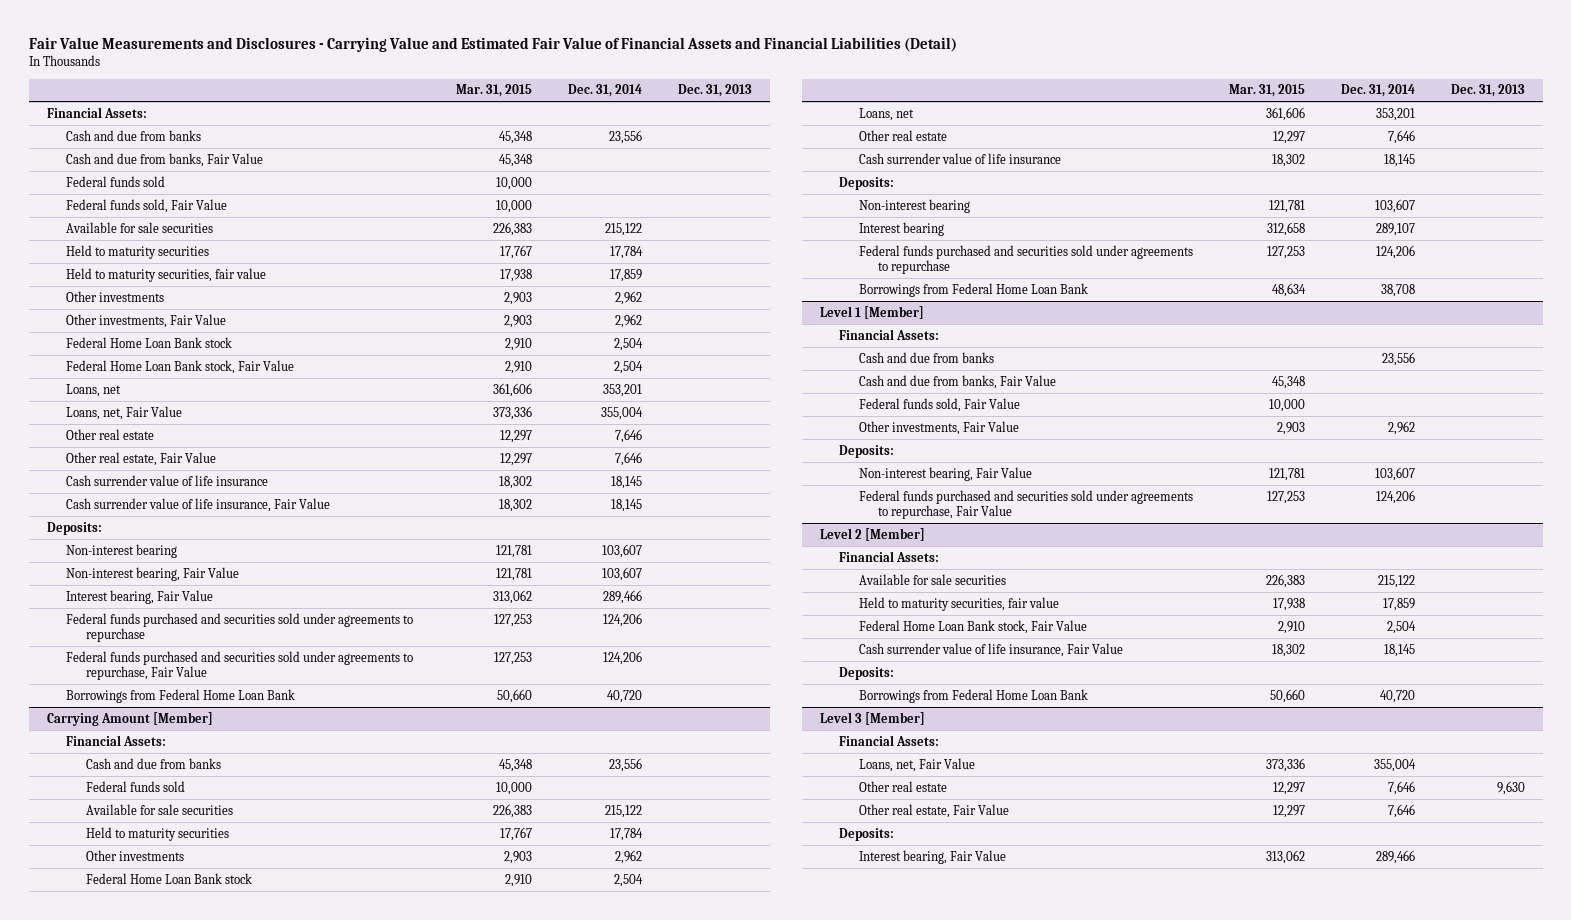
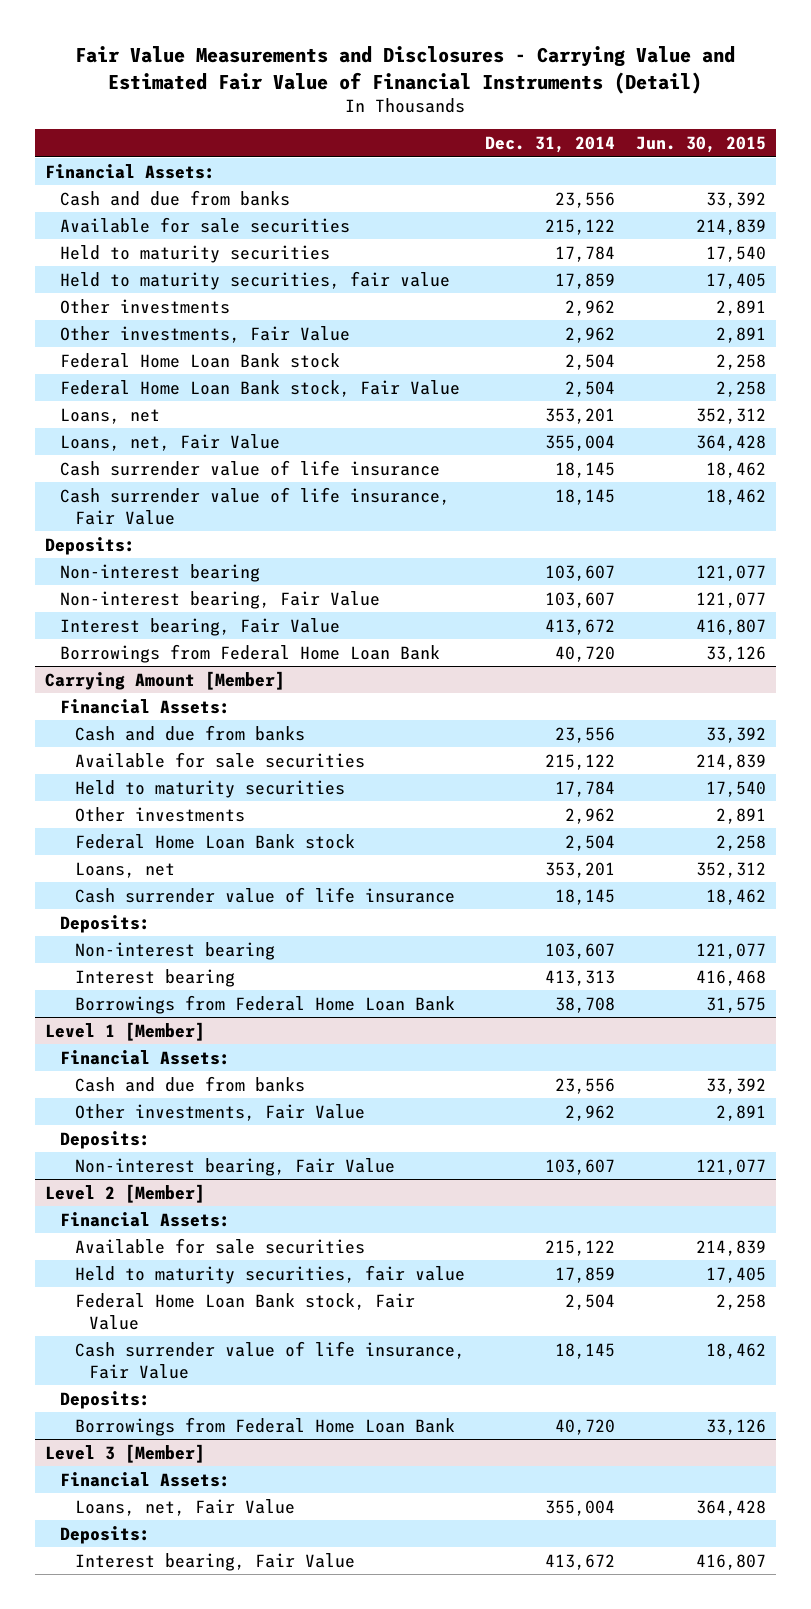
[28,36,957,52] Fair Value Measurements and Disclosures - Carrying Value and Estimated Fair Value of Financial Assets and Financial Liabilities (Detail) -> [75,45,736,94] Fair Value Measurements and Disclosures - Carrying Value and Estimated Fair Value of Financial Instruments (Detail)
[455,84,532,98] Mar. 31, 2015 -> none
[677,84,752,98] Dec. 31, 2013 -> none
none -> [635,136,766,154] Jun. 30, 2015
[66,152,264,167] Cash and due from banks, Fair Value -> none
[66,175,166,187] Federal funds sold -> none
[66,198,228,213] Federal funds sold, Fair Value -> none
[66,428,155,440] Other real estate -> none
[66,451,217,466] Other real estate, Fair Value -> none
[66,612,414,643] Federal funds purchased and securities sold under agreements to repurchase -> none
[66,650,414,681] Federal funds purchased and securities sold under agreements to repurchase, Fair Value -> none
[602,589,642,604] 289,466 -> [545,618,616,635] 413,672
[85,780,185,792] Federal funds sold -> none
[858,129,947,141] Other real estate -> none
[858,244,1193,275] Federal funds purchased and securities sold under agreements to repurchase -> none
[1375,222,1415,236] 289,107 -> [545,969,616,986] 413,313
[858,374,1056,389] Cash and due from banks, Fair Value -> none
[858,397,1020,412] Federal funds sold, Fair Value -> none
[858,489,1193,520] Federal funds purchased and securities sold under agreements to repurchase, Fair Value -> none
[858,780,947,792] Other real estate -> none
[858,803,1009,818] Other real estate, Fair Value -> none
[1375,849,1415,864] 289,466 -> [545,1553,616,1570] 413,672

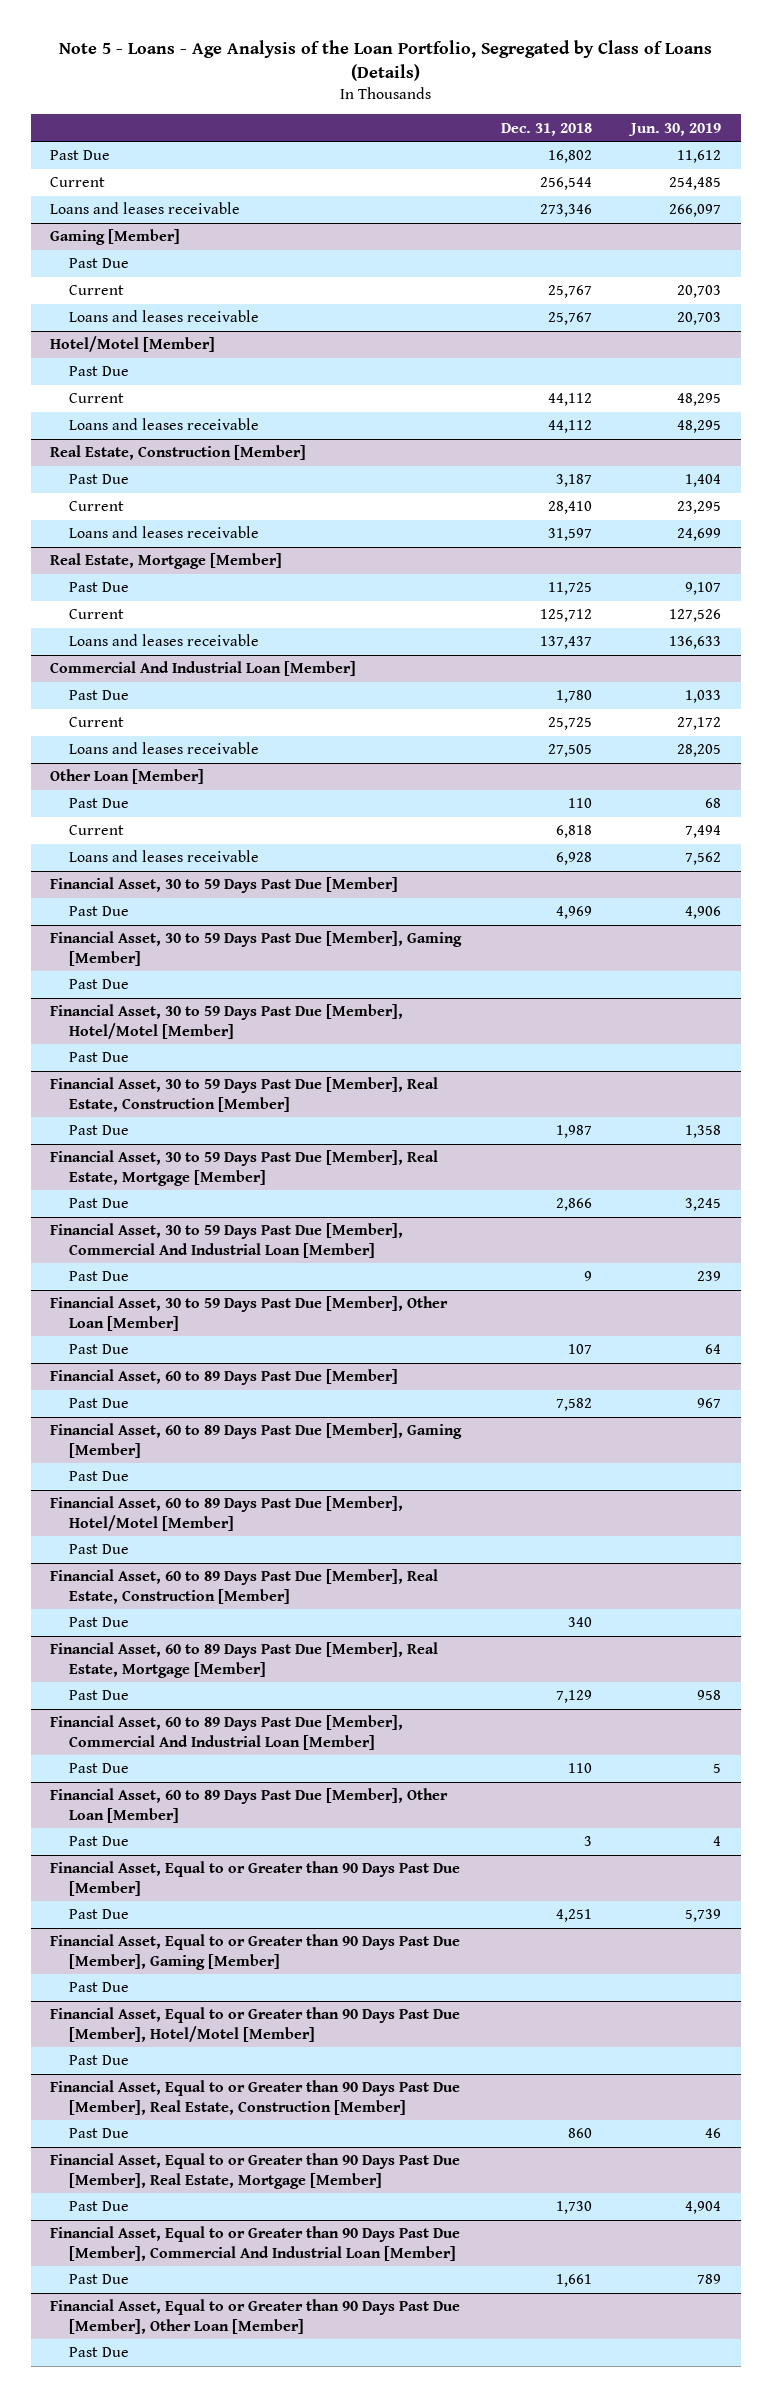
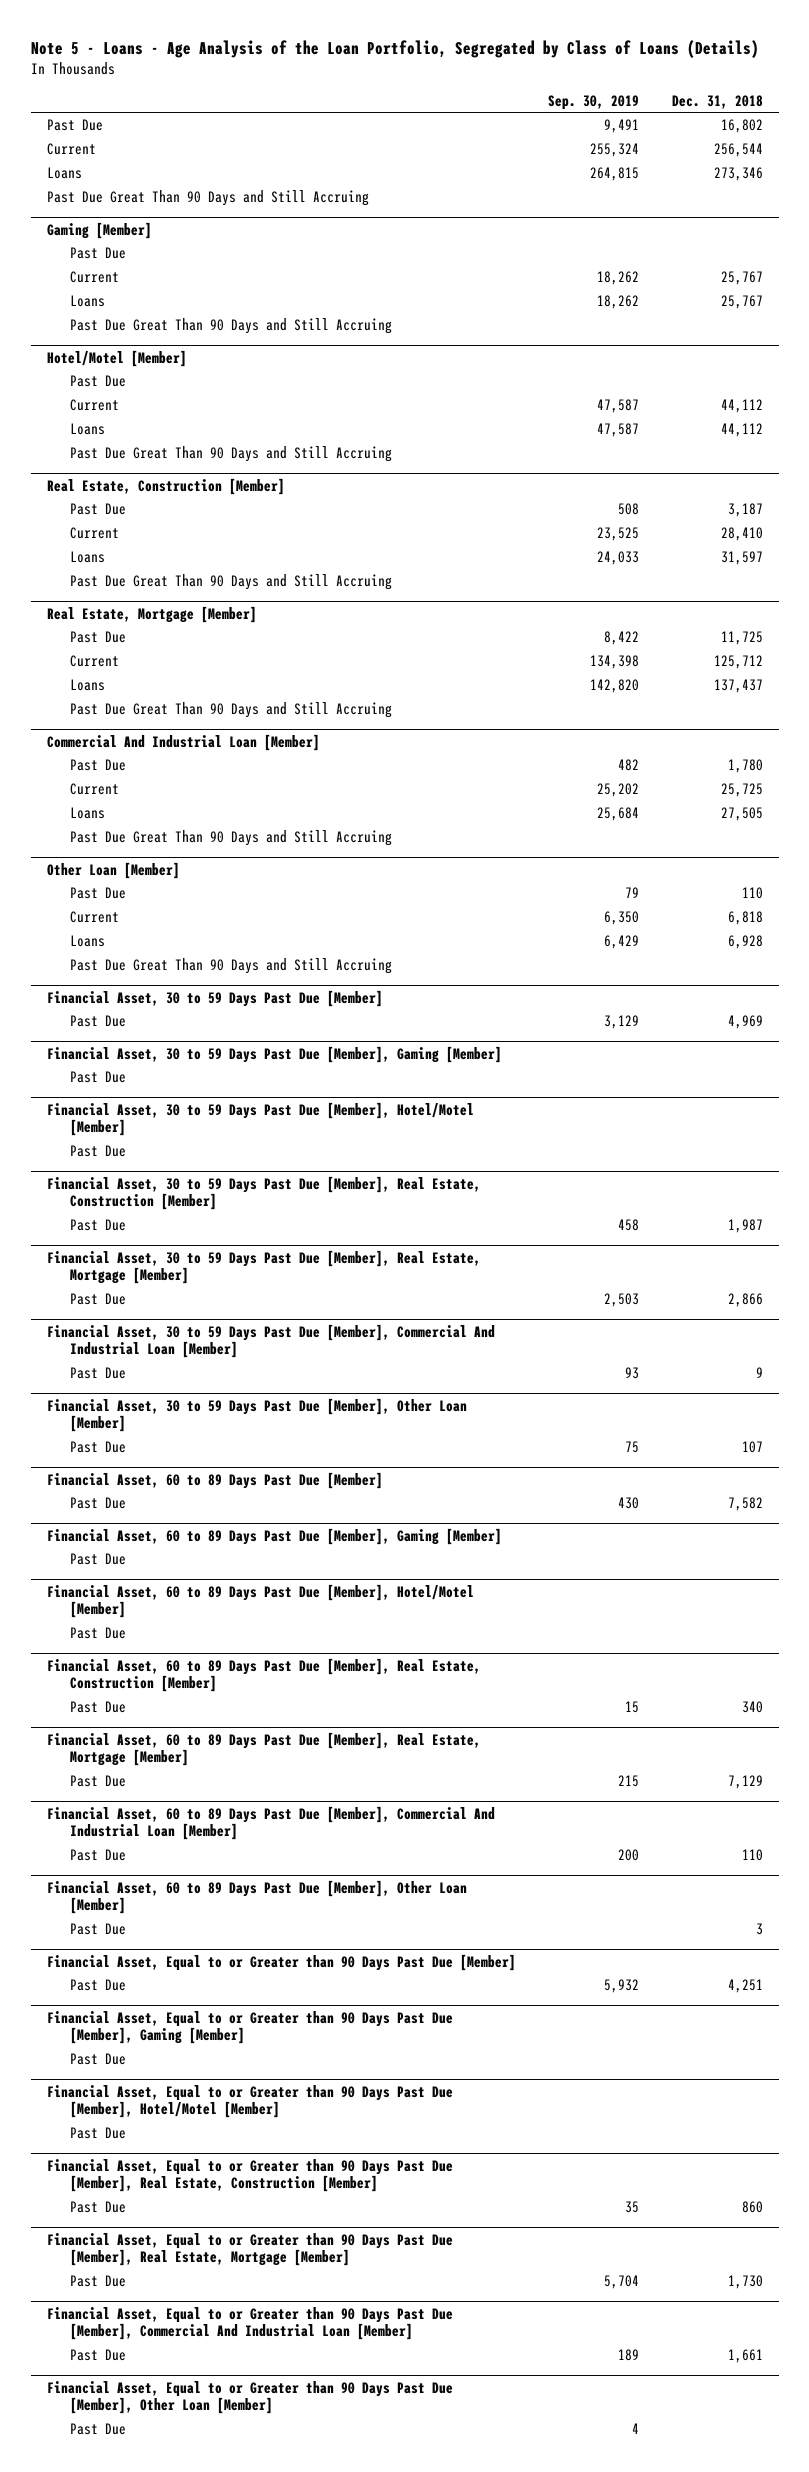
[628,122,722,136] Jun. 30, 2019 -> none
none -> [548,94,640,110] Sep. 30, 2019
[50,202,241,215] Loans and leases receivable -> [46,166,82,179] Loans
none -> [46,189,369,206] Past Due Great Than 90 Days and Still Accruing
[68,310,259,323] Loans and leases receivable -> [69,294,105,307] Loans
none -> [69,317,392,334] Past Due Great Than 90 Days and Still Accruing
[68,418,259,431] Loans and leases receivable -> [69,422,105,435] Loans
none -> [69,445,392,462] Past Due Great Than 90 Days and Still Accruing
[68,526,259,539] Loans and leases receivable -> [69,550,105,563] Loans
none -> [69,573,392,590] Past Due Great Than 90 Days and Still Accruing
[68,634,259,647] Loans and leases receivable -> [69,678,105,691] Loans
none -> [69,701,392,718] Past Due Great Than 90 Days and Still Accruing
[68,742,259,755] Loans and leases receivable -> [69,806,105,819] Loans
none -> [69,829,392,846] Past Due Great Than 90 Days and Still Accruing
[68,850,259,863] Loans and leases receivable -> [69,934,105,947] Loans
none -> [69,957,392,974] Past Due Great Than 90 Days and Still Accruing

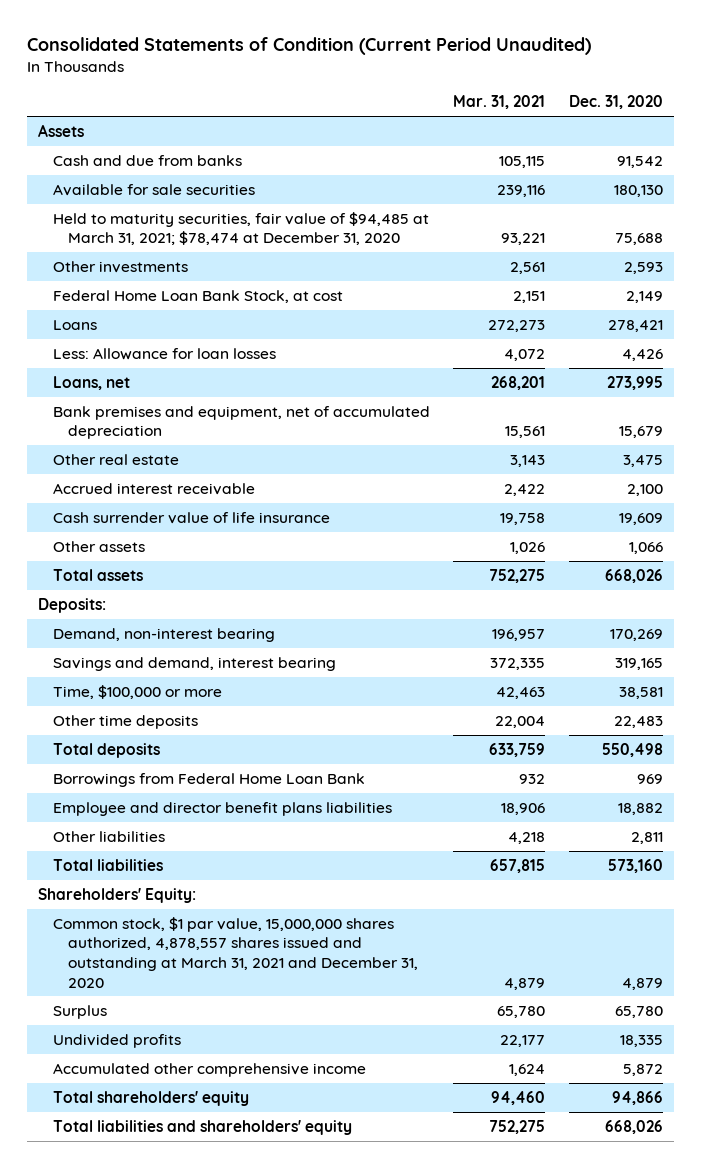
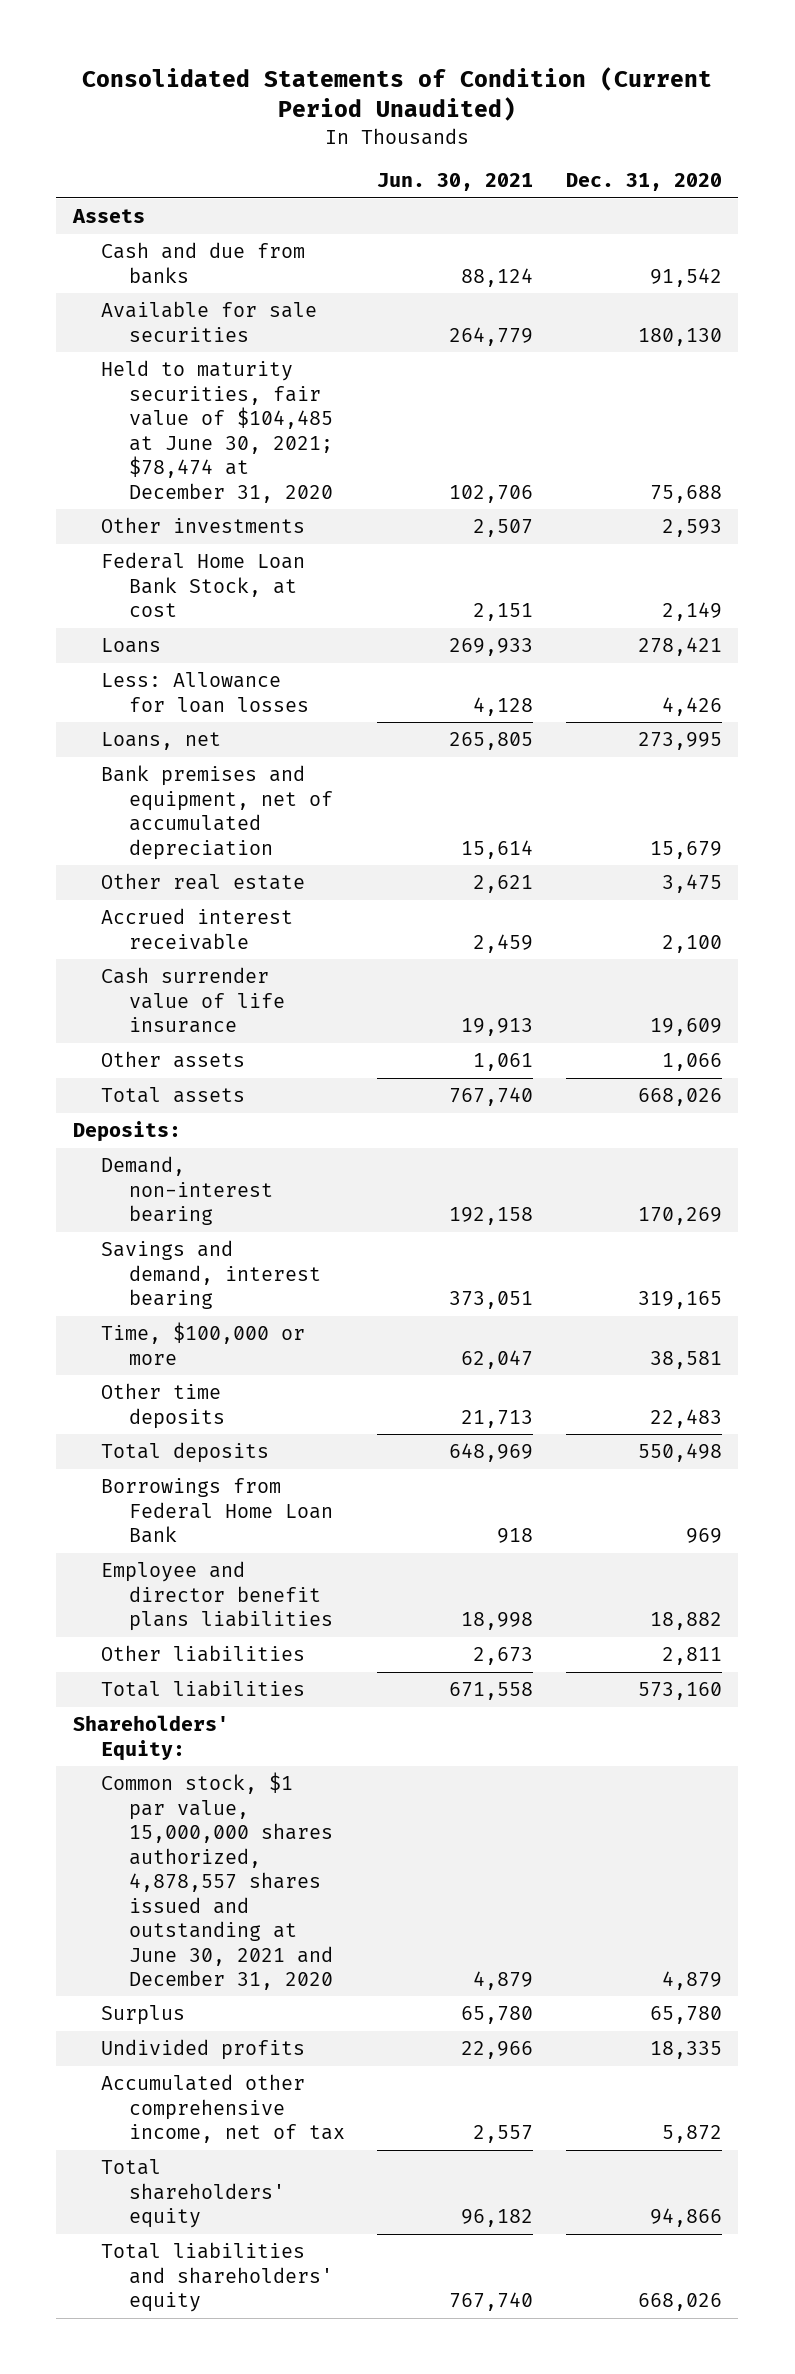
[453,95,546,110] Mar. 31, 2021 -> none
none -> [377,173,534,192] Jun. 30, 2021
[53,211,430,246] Held to maturity securities, fair value of $94,485 at March 31, 2021; $78,474 at December 31, 2020 -> [100,360,333,503] Held to maturity securities, fair value of $104,485 at June 30, 2021; $78,474 at December 31, 2020
[53,916,418,988] Common stock, $1 par value, 15,000,000 shares authorized, 4,878,557 shares issued and outstanding at March 31, 2021 and December 31, 2020 -> [100,1772,333,1990] Common stock, $1 par value, 15,000,000 shares authorized, 4,878,557 shares issued and outstanding at June 30, 2021 and December 31, 2020
[53,1062,367,1077] Accumulated other comprehensive income -> [100,2074,345,2144] Accumulated other comprehensive income, net of tax

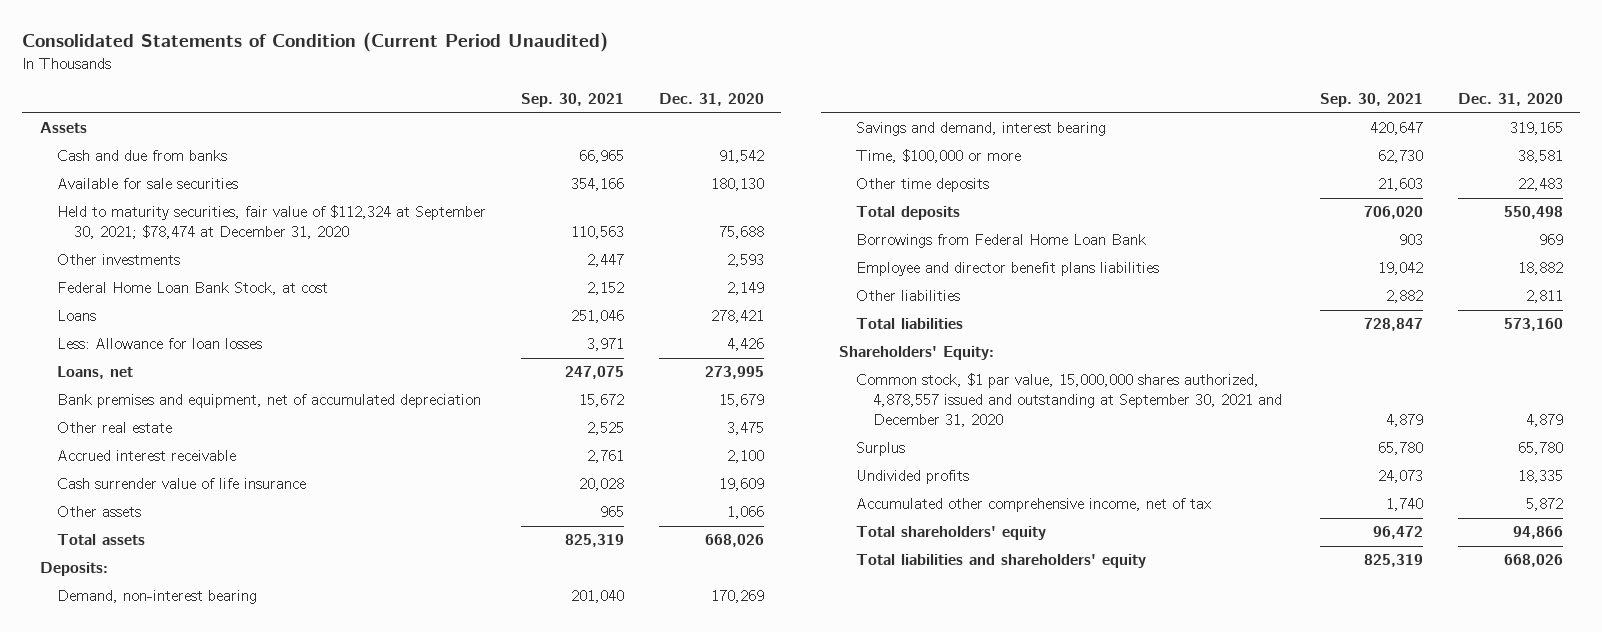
[377,173,534,192] Jun. 30, 2021 -> none
none -> [520,93,624,108] Sep. 30, 2021
[100,360,333,503] Held to maturity securities, fair value of $104,485 at June 30, 2021; $78,474 at December 31, 2020 -> [56,205,486,240] Held to maturity securities, fair value of $112,324 at September 30, 2021; $78,474 at December 31, 2020
[100,1772,333,1990] Common stock, $1 par value, 15,000,000 shares authorized, 4,878,557 shares issued and outstanding at June 30, 2021 and December 31, 2020 -> [855,373,1282,428] Common stock, $1 par value, 15,000,000 shares authorized, 4,878,557 issued and outstanding at September 30, 2021 and December 31, 2020

